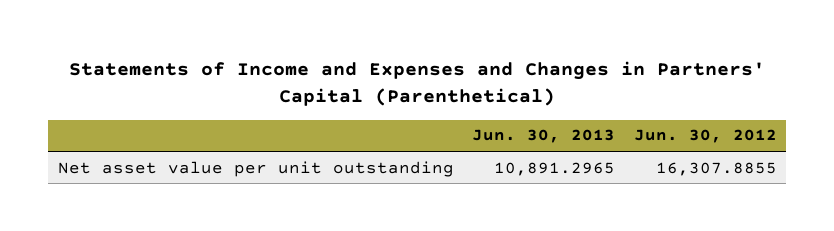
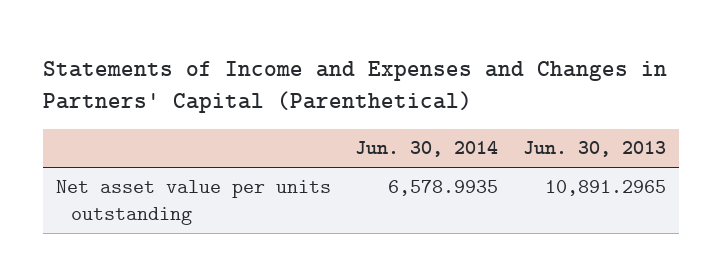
[633,129,777,144] Jun. 30, 2012 -> none
none -> [355,141,499,158] Jun. 30, 2014
[57,160,454,177] Net asset value per unit outstanding -> [55,180,331,226] Net asset value per units outstanding

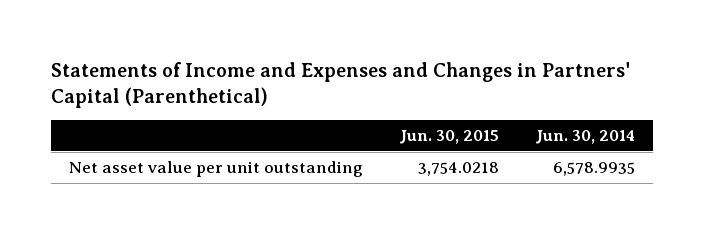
[523,141,667,158] Jun. 30, 2013 -> none
none -> [399,129,500,144] Jun. 30, 2015
[55,180,331,226] Net asset value per units outstanding -> [68,161,363,178] Net asset value per unit outstanding

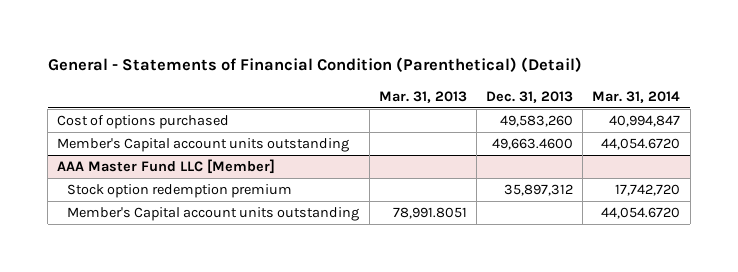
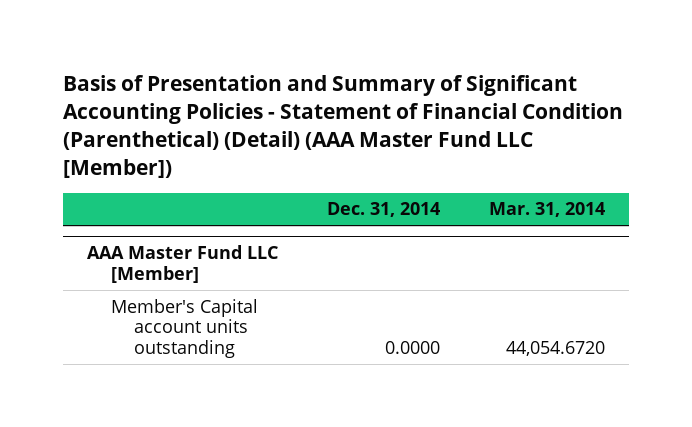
[47,56,582,72] General - Statements of Financial Condition (Parenthetical) (Detail) -> [62,74,623,178] Basis of Presentation and Summary of Significant Accounting Policies - Statement of Financial Condition (Parenthetical) (Detail) (AAA Master Fund LLC [Member])
[378,90,467,103] Mar. 31, 2013 -> none
[486,90,574,103] Dec. 31, 2013 -> none
none -> [326,202,440,218] Dec. 31, 2014
[57,115,230,130] Cost of options purchased -> none
[57,138,350,153] Member's Capital account units outstanding -> none
[67,184,293,199] Stock option redemption premium -> none

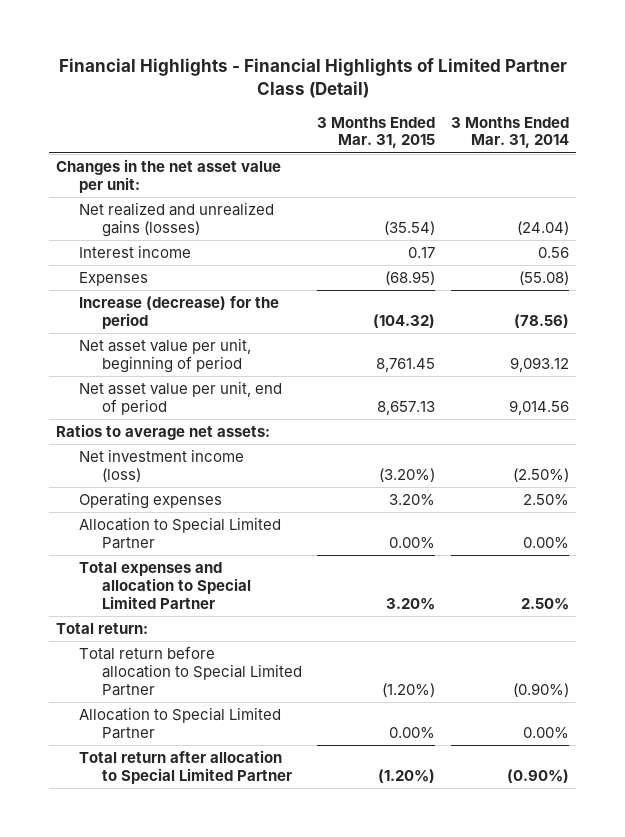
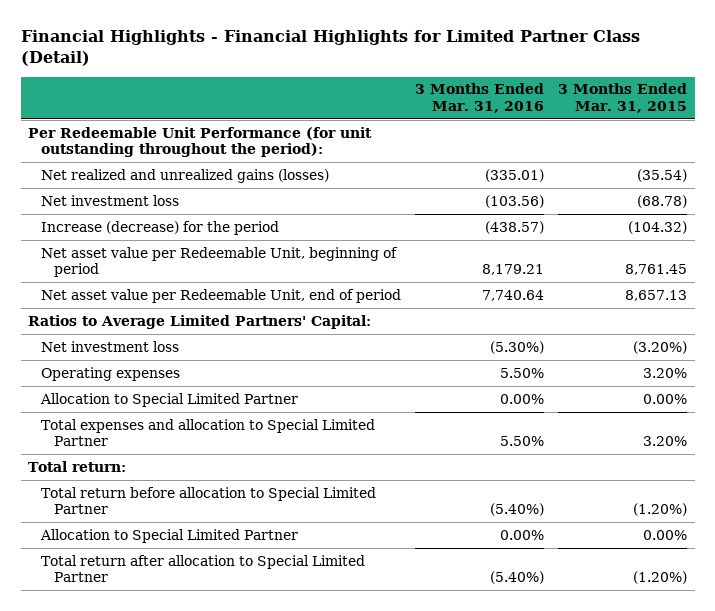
[58,57,567,98] Financial Highlights - Financial Highlights of Limited Partner Class (Detail) -> [20,29,640,66] Financial Highlights - Financial Highlights for Limited Partner Class (Detail)
[450,116,569,149] 3 Months Ended Mar. 31, 2014 -> none
none -> [415,83,545,113] 3 Months Ended Mar. 31, 2016
[56,159,282,193] Changes in the net asset value per unit: -> none
none -> [28,126,373,158] Per Redeemable Unit Performance (for unit outstanding throughout the period):
[79,245,192,259] Interest income -> none
[79,272,149,287] Expenses -> none
none -> [40,194,179,206] Net investment loss
[79,338,252,373] Net asset value per unit, beginning of period -> [40,246,398,278] Net asset value per Redeemable Unit, beginning of period
[79,381,283,415] Net asset value per unit, end of period -> [40,288,401,303] Net asset value per Redeemable Unit, end of period
[56,424,271,441] Ratios to average net assets: -> [28,314,372,329] Ratios to Average Limited Partners' Capital:
[79,449,245,482] Net investment income (loss) -> [40,340,179,352] Net investment loss

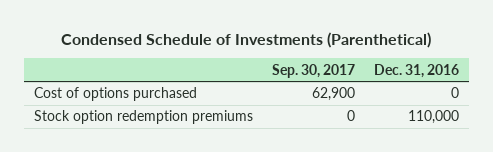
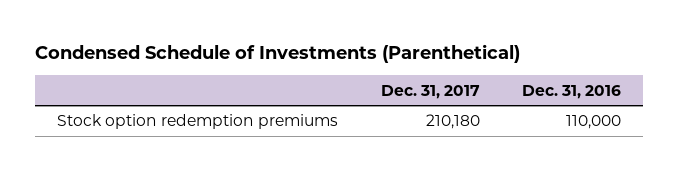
[271,63,355,78] Sep. 30, 2017 -> none
none -> [380,84,480,99] Dec. 31, 2017
[33,87,197,102] Cost of options purchased -> none

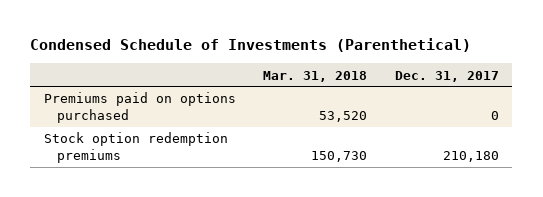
[522,84,622,99] Dec. 31, 2016 -> none
none -> [263,70,368,82] Mar. 31, 2018
none -> [44,92,237,123] Premiums paid on options purchased

